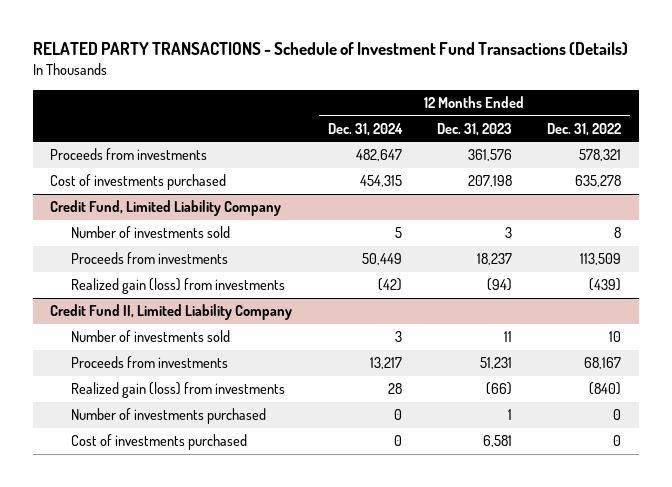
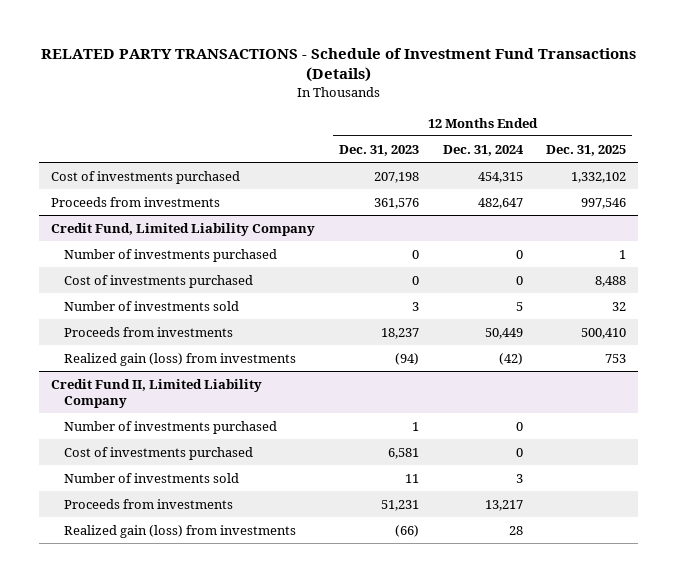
[547,122,622,136] Dec. 31, 2022 -> none
none -> [546,144,627,156] Dec. 31, 2025
[50,148,208,161] Proceeds from investments -> [50,196,220,207] Proceeds from investments
none -> [63,248,277,262] Number of investments purchased
none -> [63,274,253,288] Cost of investments purchased
[71,408,267,425] Number of investments purchased -> [63,420,277,434] Number of investments purchased
[71,434,248,451] Cost of investments purchased -> [63,446,253,460] Cost of investments purchased

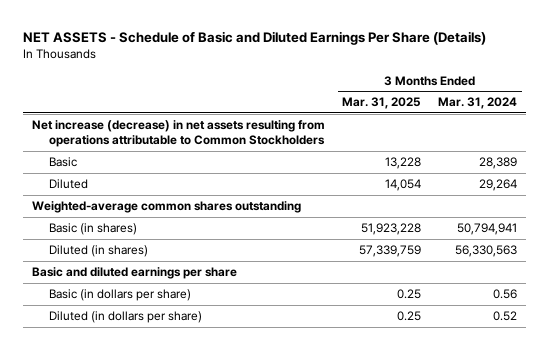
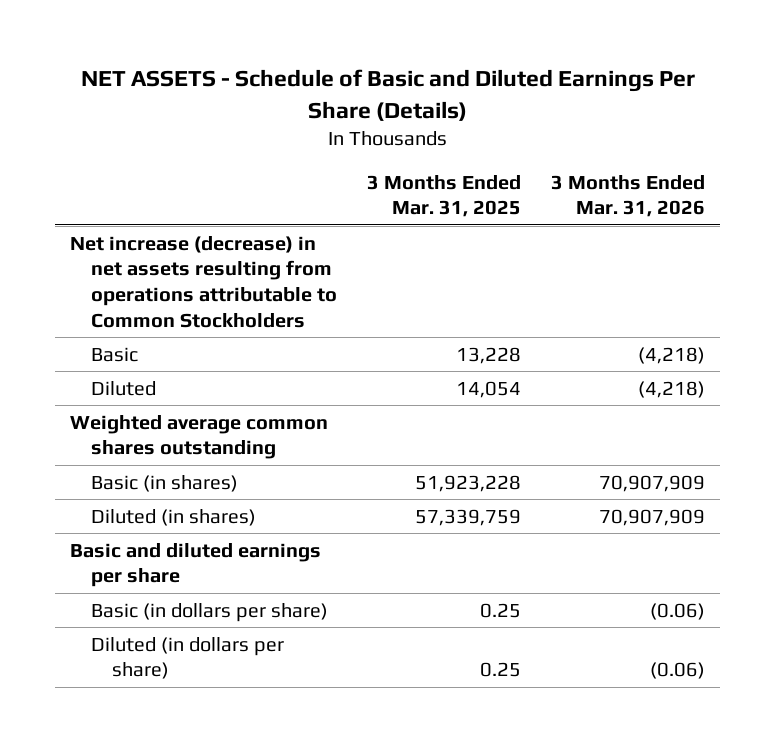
[438,97,518,110] Mar. 31, 2024 -> none
none -> [551,174,706,218] 3 Months Ended Mar. 31, 2026
[31,200,301,213] Weighted-average common shares outstanding -> [70,414,329,460] Weighted average common shares outstanding

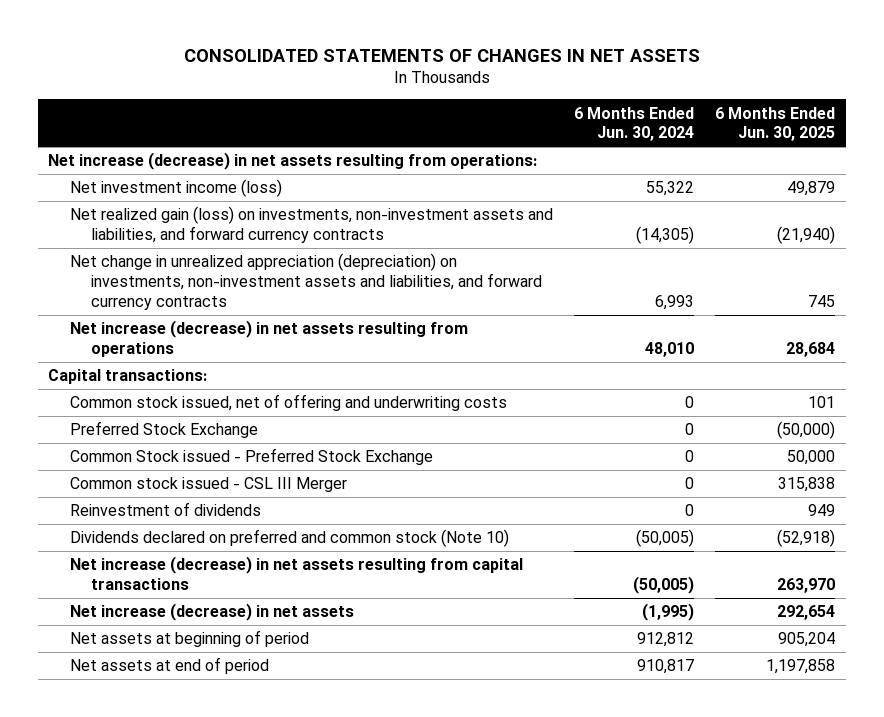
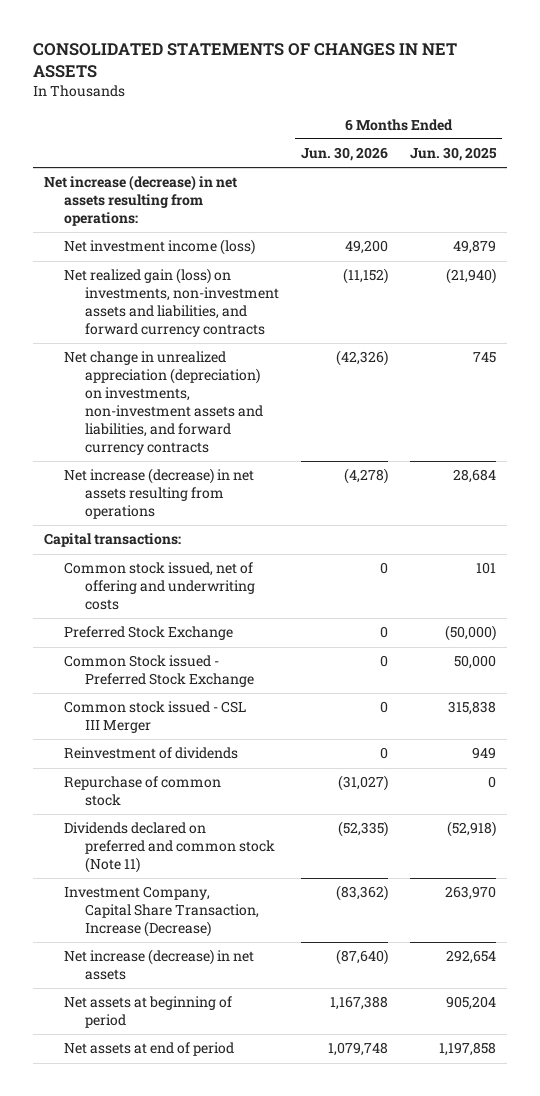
[573,106,694,142] 6 Months Ended Jun. 30, 2024 -> none
none -> [301,147,389,162] Jun. 30, 2026
none -> [64,776,222,807] Repurchase of common stock
[69,529,509,548] Dividends declared on preferred and common stock (Note 10) -> [64,822,275,874] Dividends declared on preferred and common stock (Note 11)
[69,556,523,590] Net increase (decrease) in net assets resulting from capital transactions -> [64,886,259,938] Investment Company, Capital Share Transaction, Increase (Decrease)

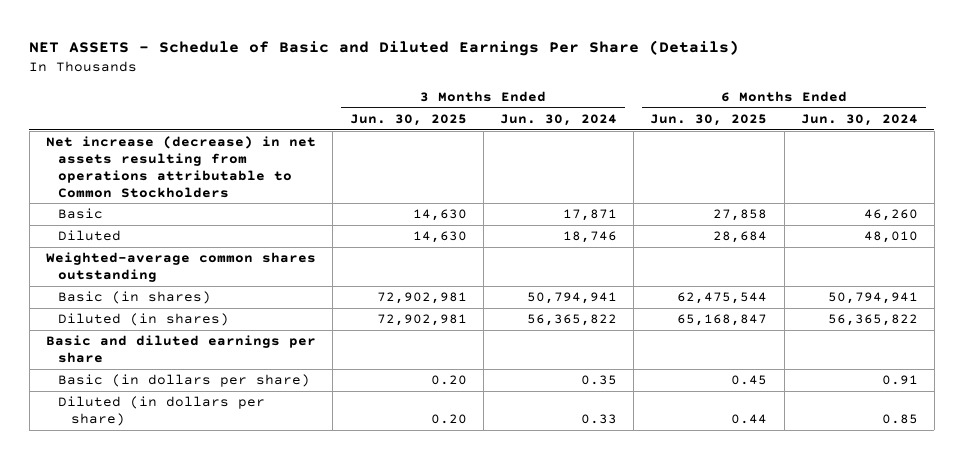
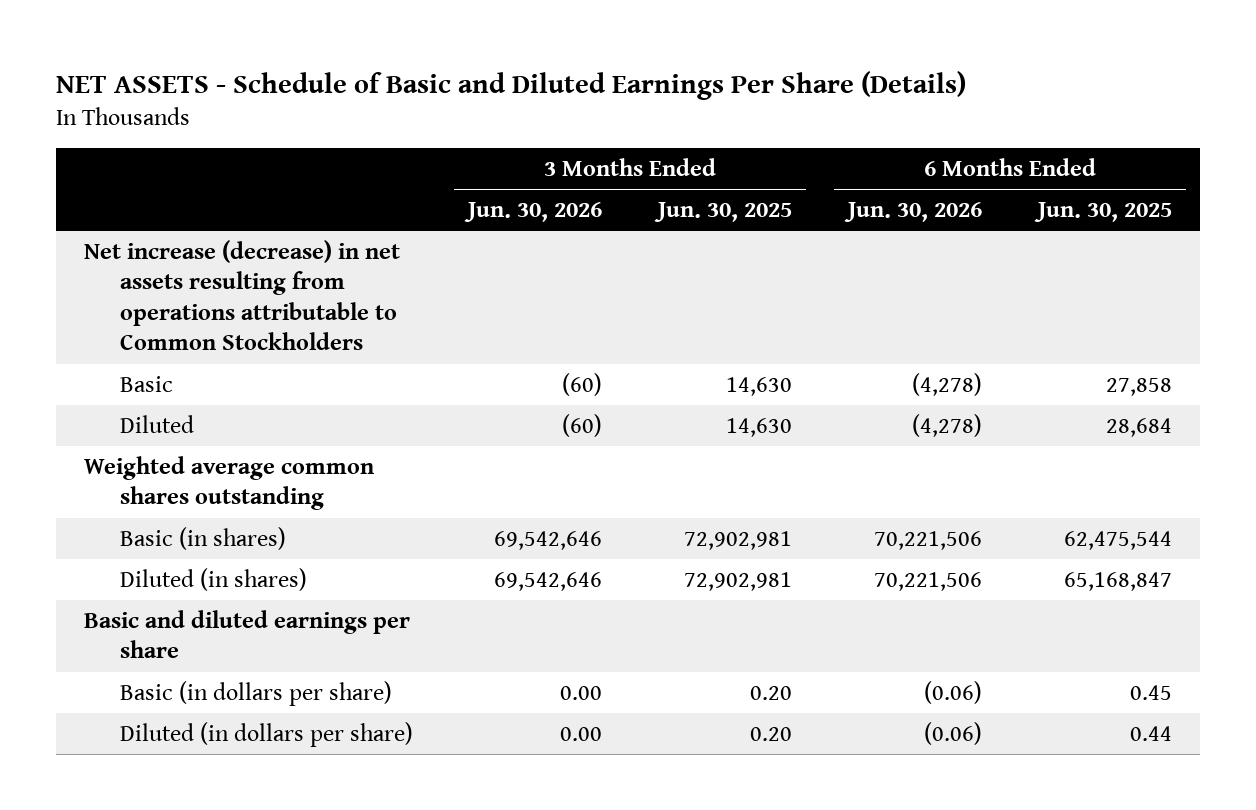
[499,113,617,126] Jun. 30, 2024 -> none
[800,113,918,126] Jun. 30, 2024 -> none
none -> [464,202,603,223] Jun. 30, 2026
none -> [844,202,983,223] Jun. 30, 2026
[46,252,317,283] Weighted-average common shares outstanding -> [83,455,374,511] Weighted average common shares outstanding

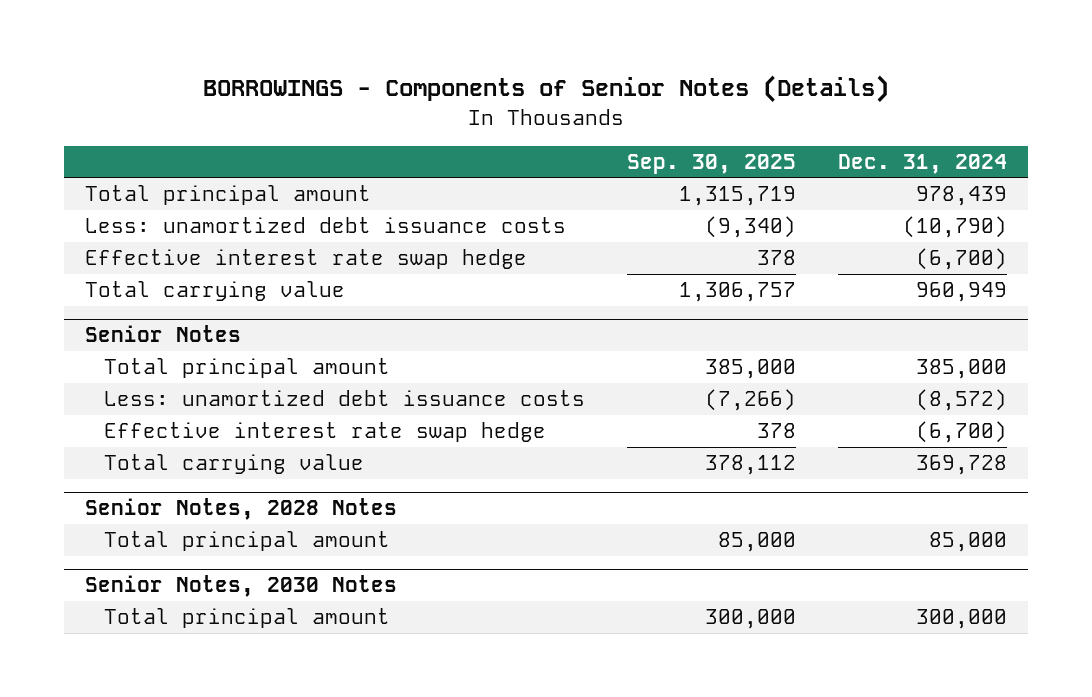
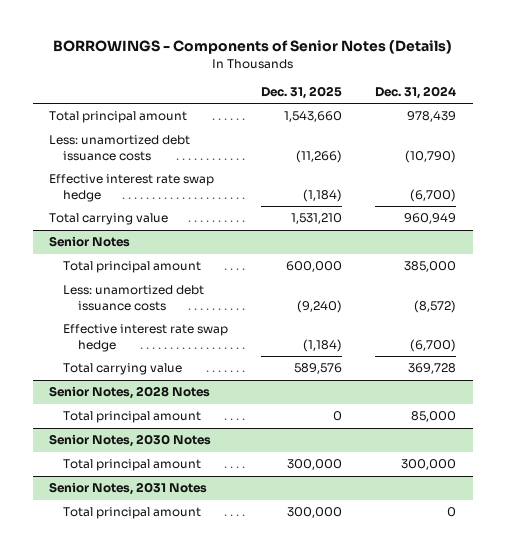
[626,153,796,174] Sep. 30, 2025 -> none
none -> [261,85,343,99] Dec. 31, 2025
none -> [49,482,208,496] Senior Notes, 2031 Notes
none -> [63,507,202,520] Total principal amount

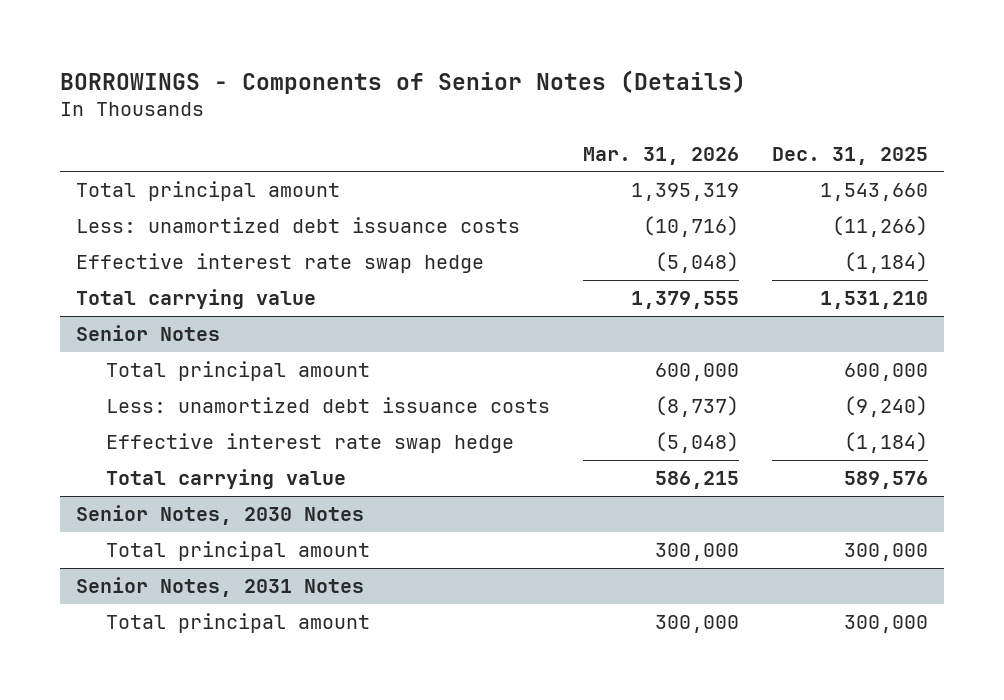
[375,85,457,99] Dec. 31, 2024 -> none
none -> [582,146,739,165] Mar. 31, 2026
[49,386,211,400] Senior Notes, 2028 Notes -> none
[63,411,202,424] Total principal amount -> none

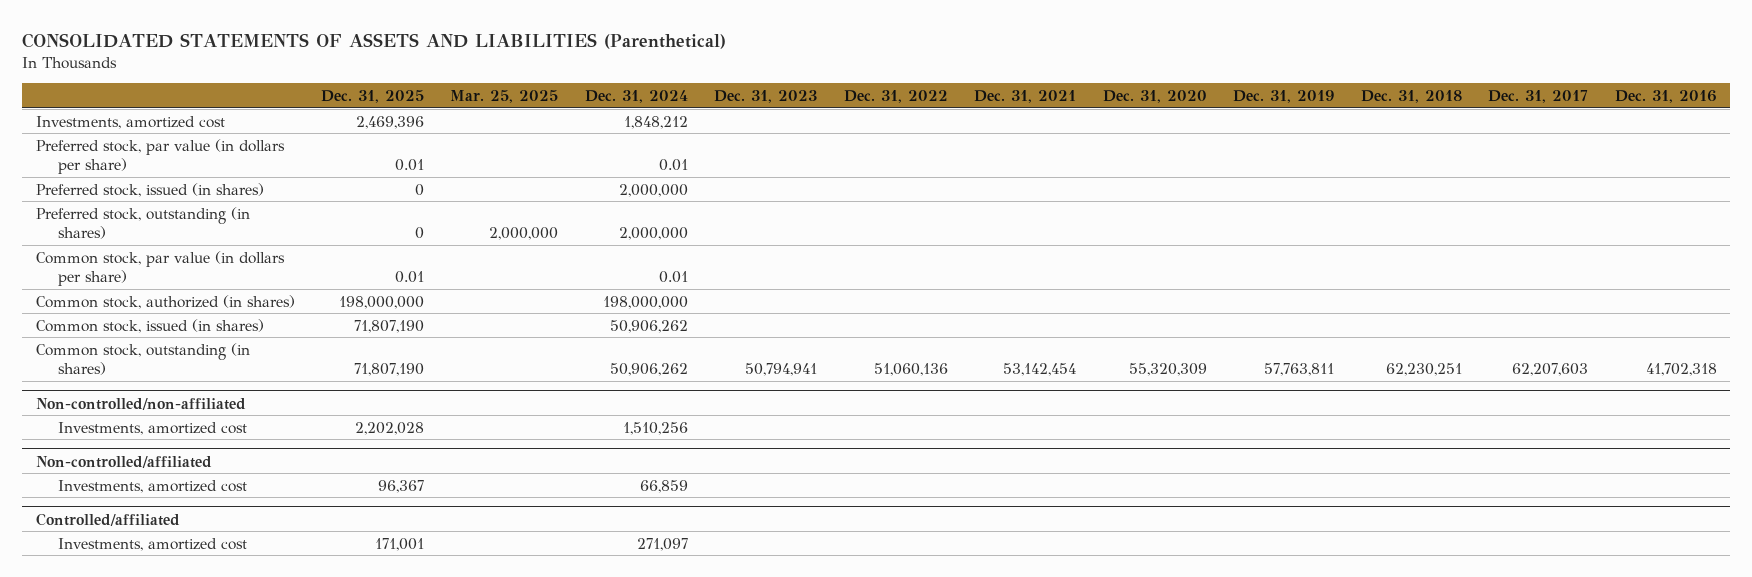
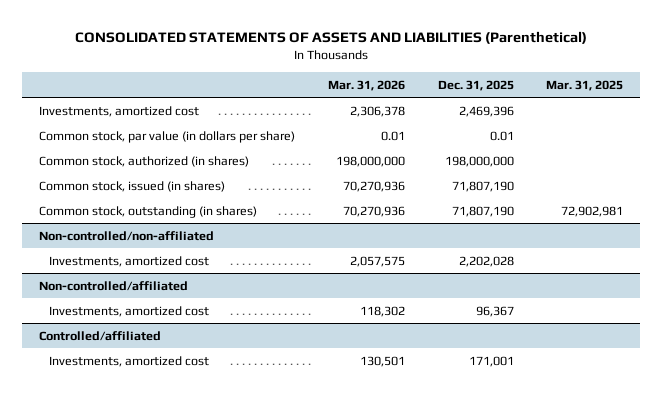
[450,89,559,103] Mar. 25, 2025 -> none
[584,89,688,103] Dec. 31, 2024 -> none
[714,89,818,103] Dec. 31, 2023 -> none
[843,89,948,103] Dec. 31, 2022 -> none
[974,89,1077,103] Dec. 31, 2021 -> none
[1102,89,1207,103] Dec. 31, 2020 -> none
[1233,89,1335,103] Dec. 31, 2019 -> none
[1360,89,1462,103] Dec. 31, 2018 -> none
[1488,89,1589,103] Dec. 31, 2017 -> none
[1614,89,1717,103] Dec. 31, 2016 -> none
none -> [327,79,405,91] Mar. 31, 2026
none -> [546,79,624,91] Mar. 31, 2025
[35,138,285,175] Preferred stock, par value (in dollars per share) -> none
[35,182,264,197] Preferred stock, issued (in shares) -> none
[35,206,250,240] Preferred stock, outstanding (in shares) -> none

